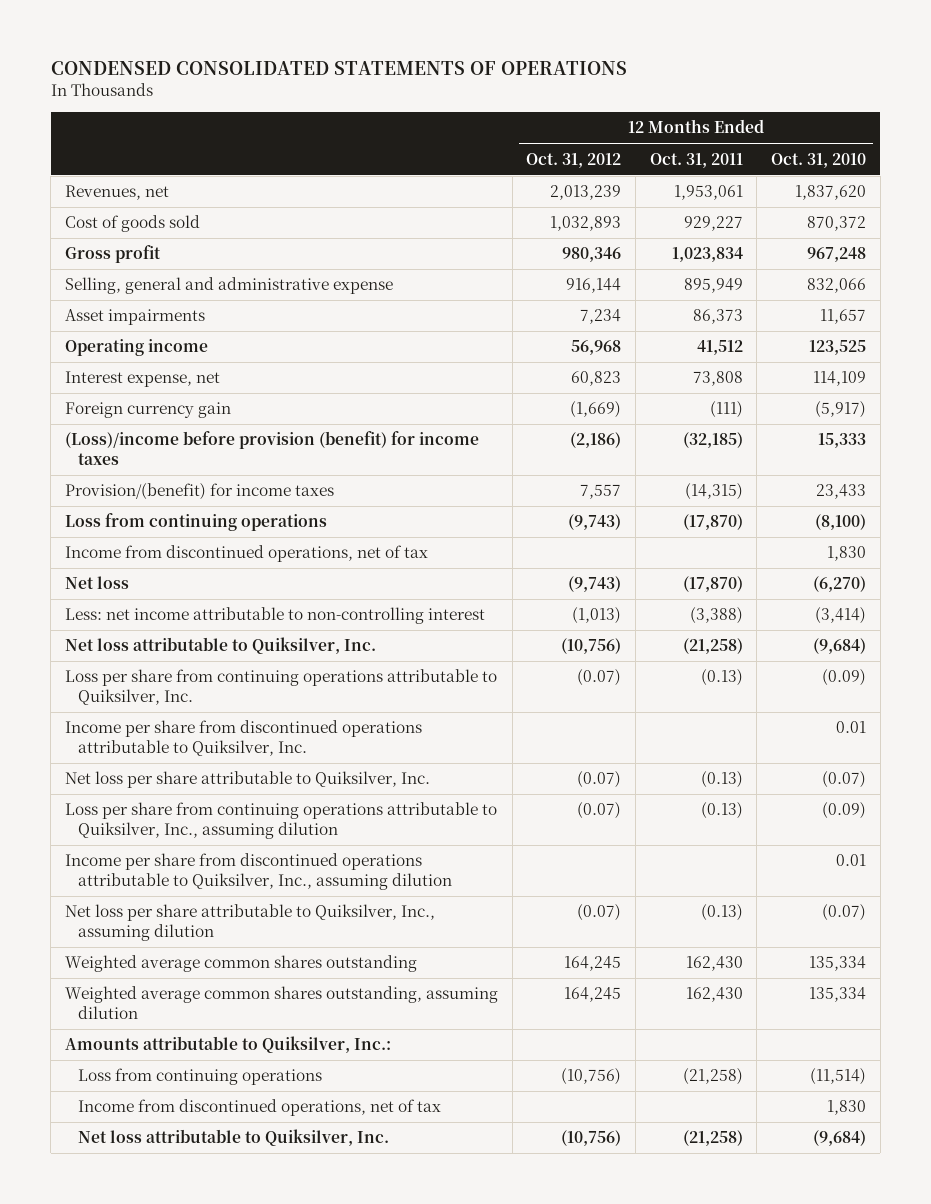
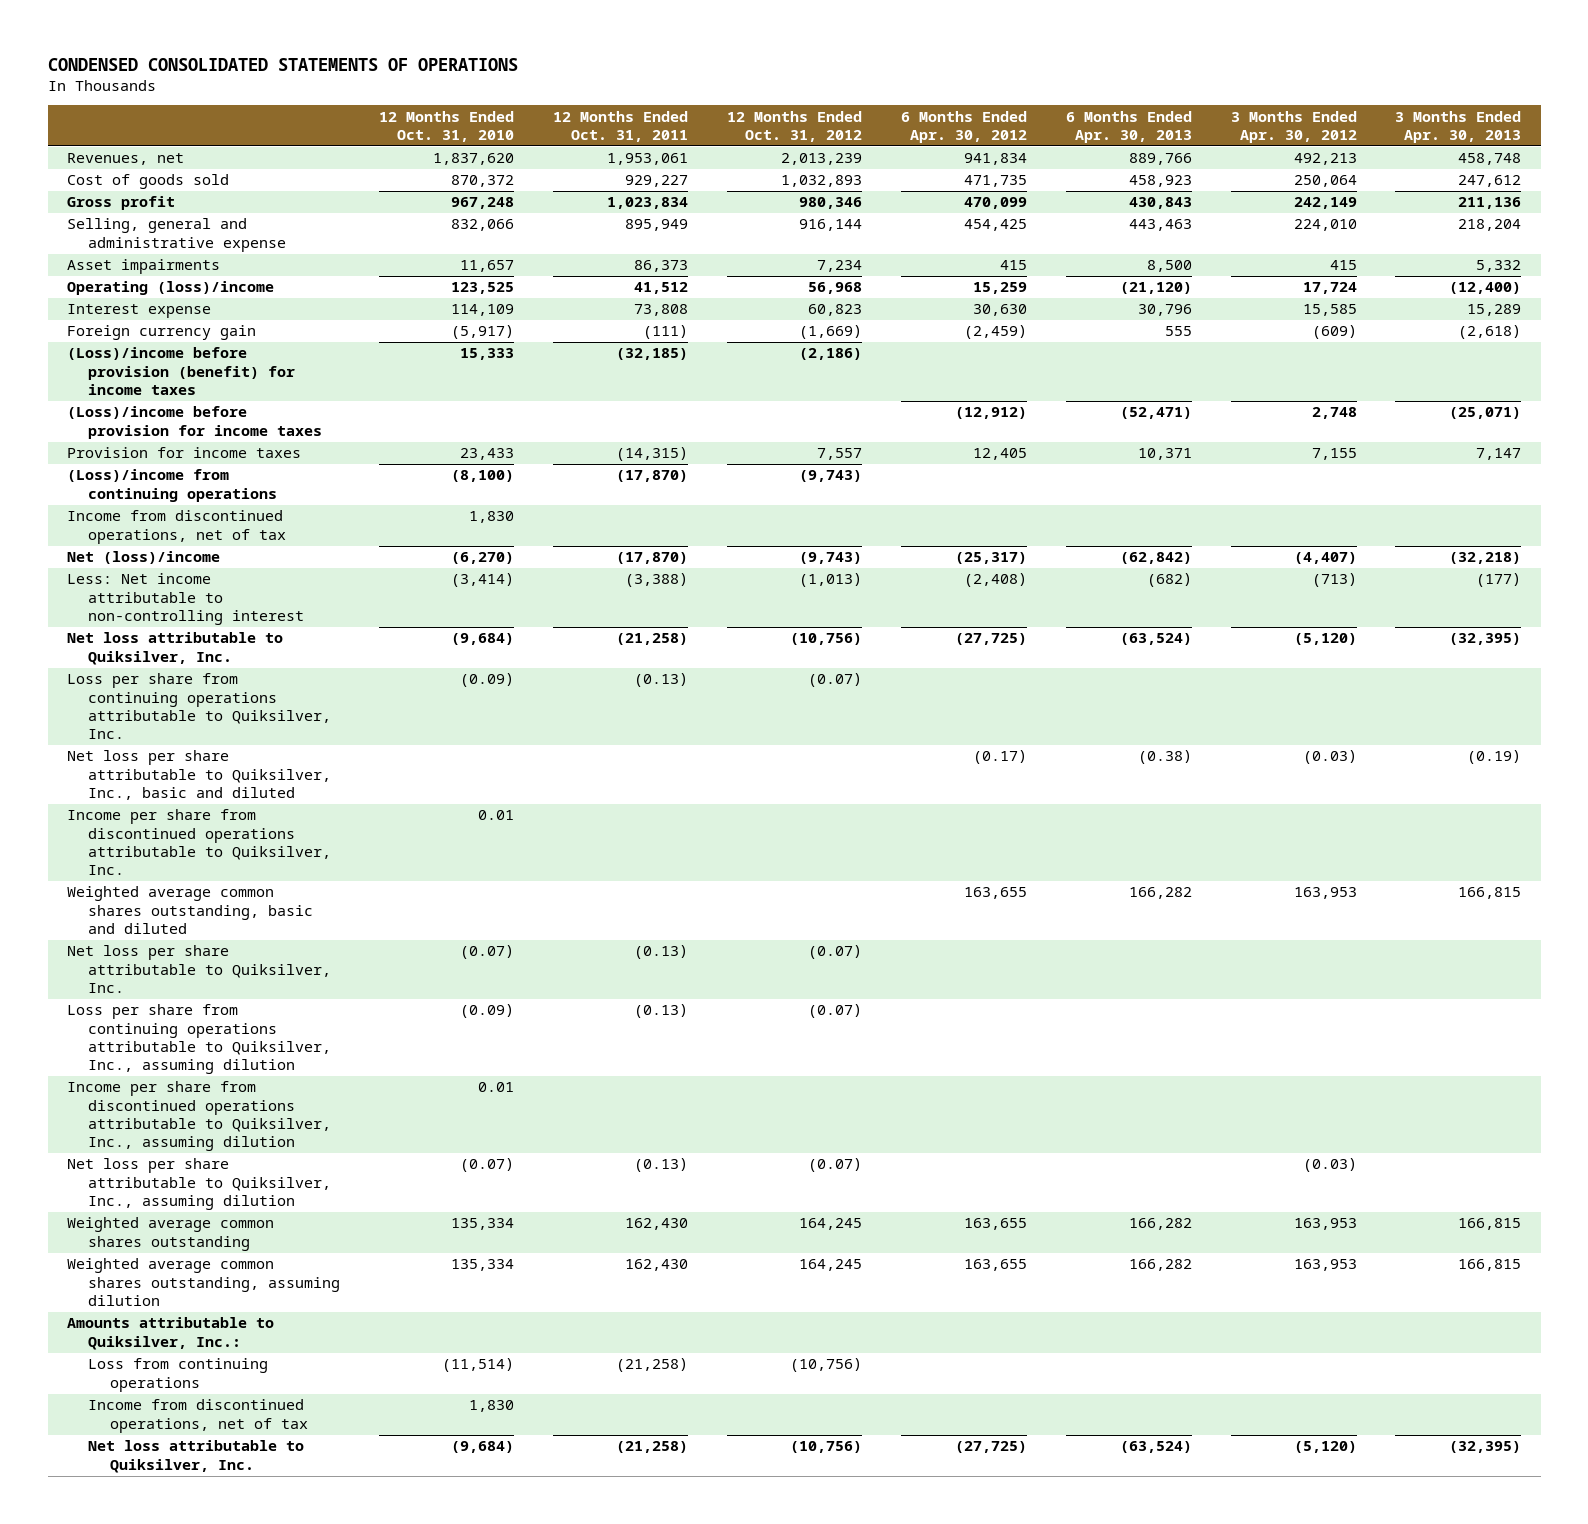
none -> [900,110,1027,144] 6 Months Ended Apr. 30, 2012
none -> [1065,110,1192,144] 6 Months Ended Apr. 30, 2013
none -> [1230,110,1357,144] 3 Months Ended Apr. 30, 2012
none -> [1395,110,1522,144] 3 Months Ended Apr. 30, 2013
[64,339,208,357] Operating income -> [67,281,275,296] Operating (loss)/income
[64,371,220,388] Interest expense, net -> [67,304,212,319] Interest expense
none -> [67,406,323,439] (Loss)/income before provision for income taxes
[64,483,334,501] Provision/(benefit) for income taxes -> [67,447,302,459] Provision for income taxes
[64,513,327,532] Loss from continuing operations -> [67,469,278,502] (Loss)/income from continuing operations
[64,576,129,590] Net loss -> [67,551,221,565] Net (loss)/income
[64,607,485,625] Less: net income attributable to non-controlling interest -> [67,573,305,625] Less: Net income attributable to non-controlling interest
none -> [67,750,332,800] Net loss per share attributable to Quiksilver, Inc., basic and diluted
none -> [67,886,314,934] Weighted average common shares outstanding, basic and diluted

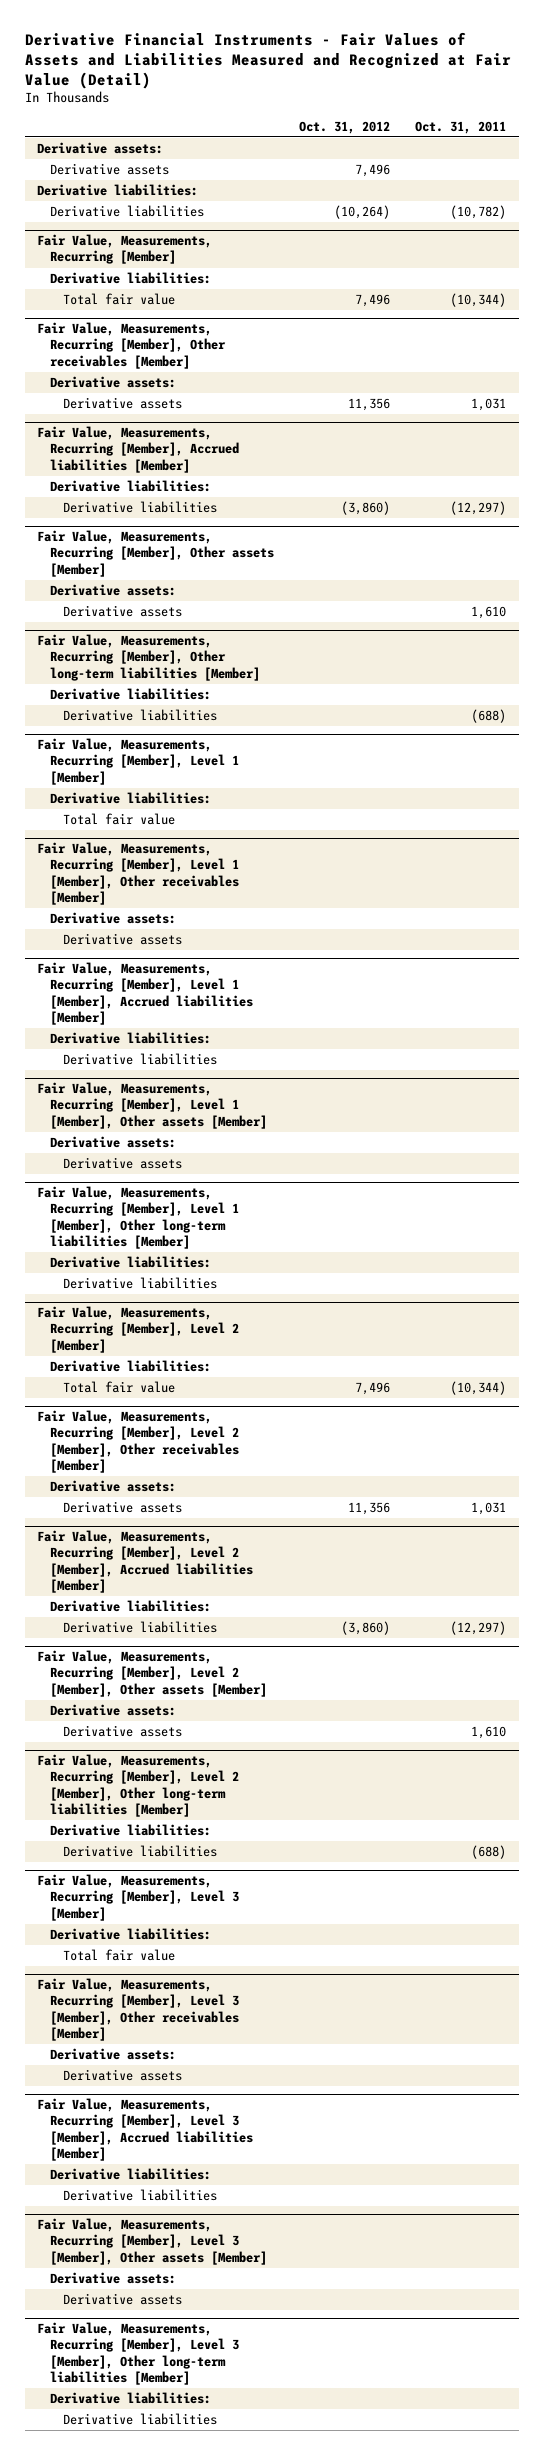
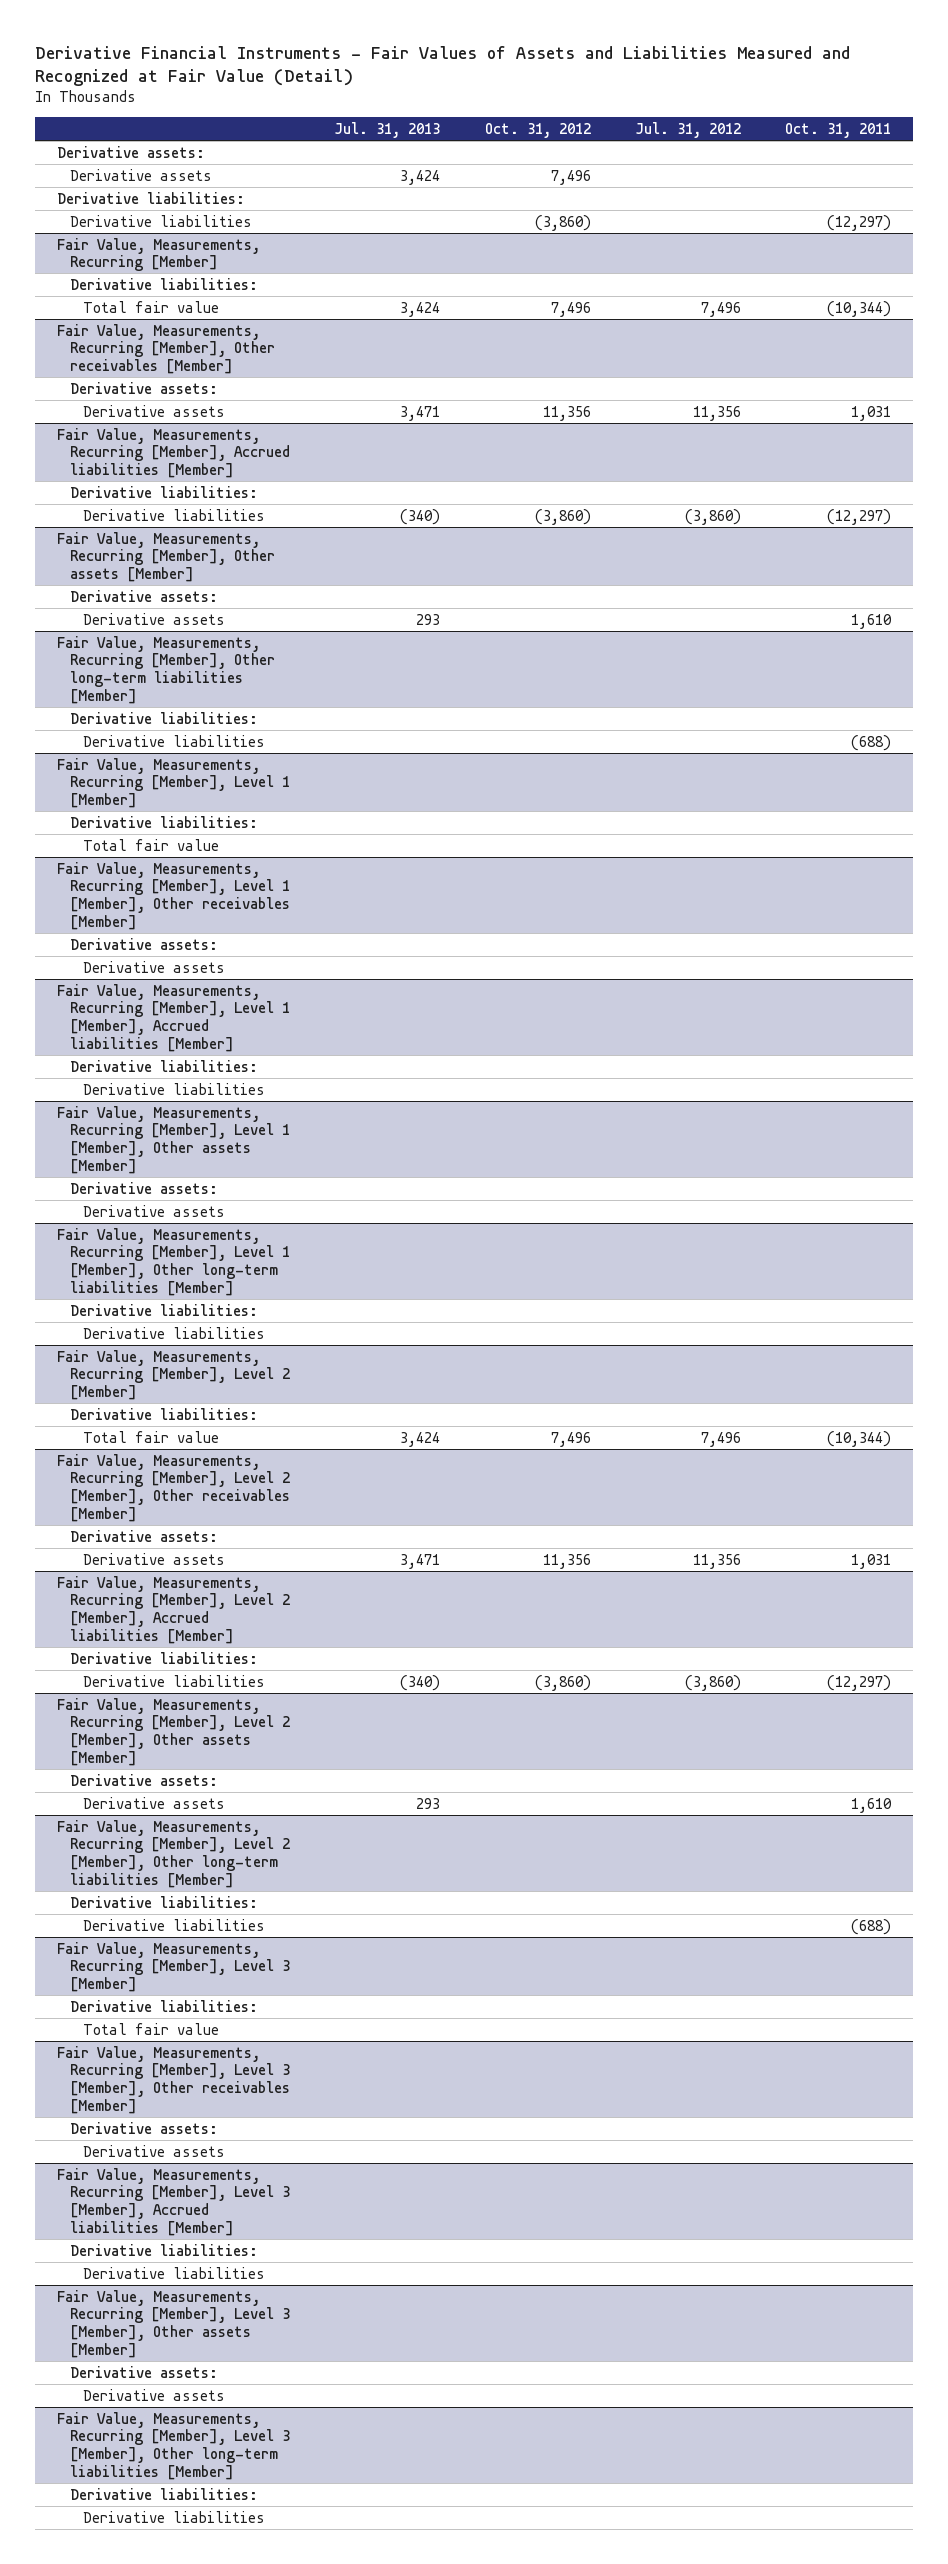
none -> [334,122,441,139] Jul. 31, 2013
none -> [634,122,741,139] Jul. 31, 2012
[334,205,391,220] (10,264) -> [534,214,591,231] (3,860)
[450,205,507,220] (10,782) -> [826,214,891,231] (12,297)

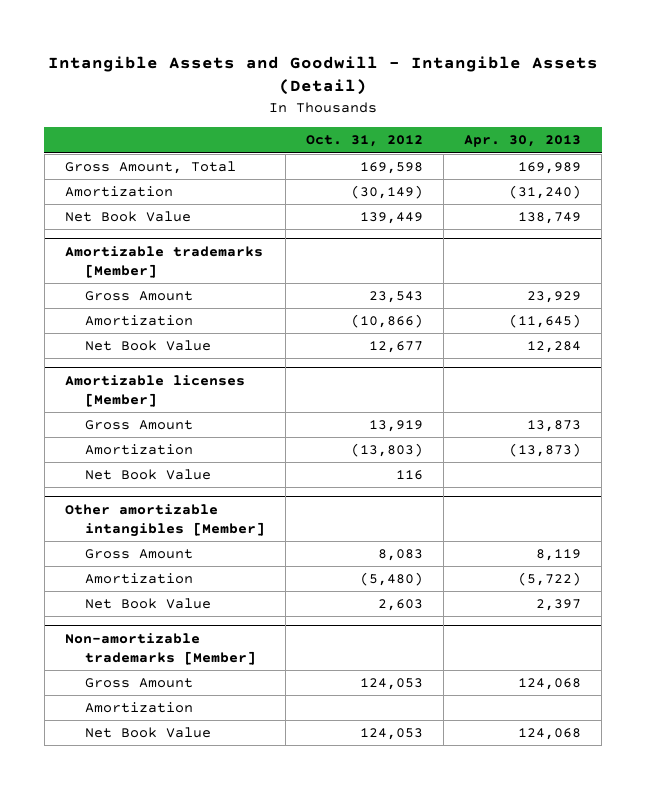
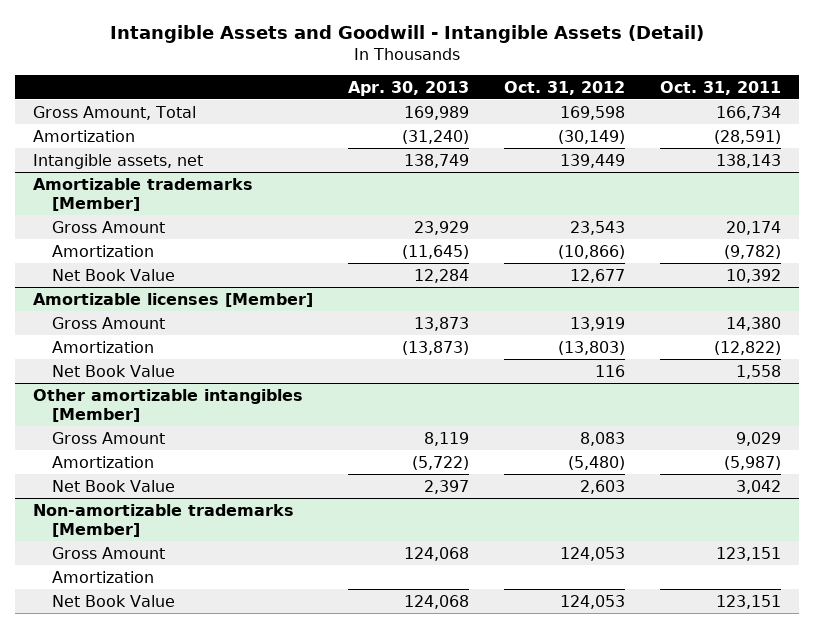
none -> [660,80,782,95] Oct. 31, 2011
[64,211,191,223] Net Book Value -> [33,153,204,169] Intangible assets, net

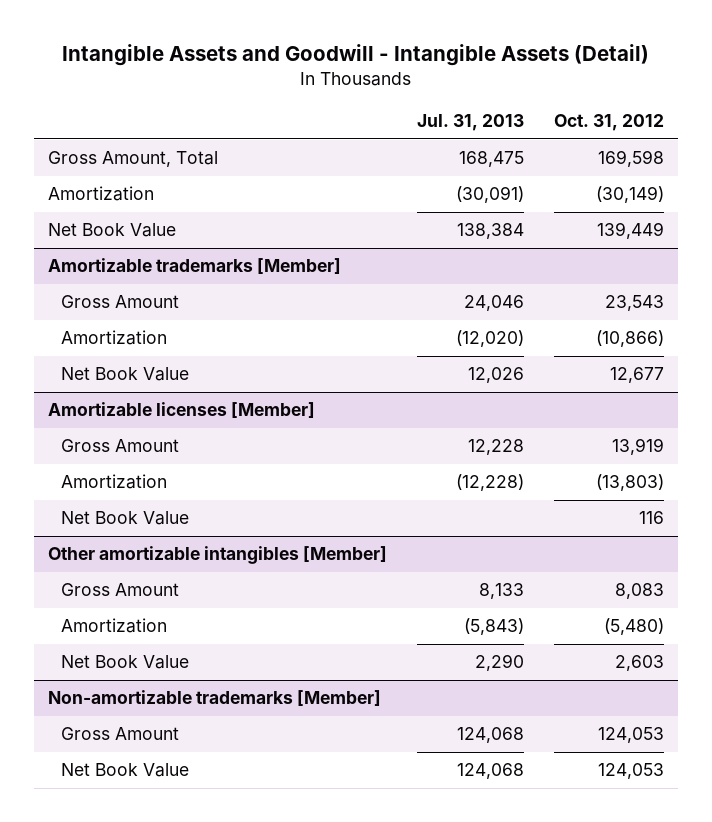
[348,80,470,96] Apr. 30, 2013 -> none
[660,80,782,95] Oct. 31, 2011 -> none
none -> [416,114,524,132] Jul. 31, 2013
[33,153,204,169] Intangible assets, net -> [48,223,177,238] Net Book Value
[52,570,155,583] Amortization -> none

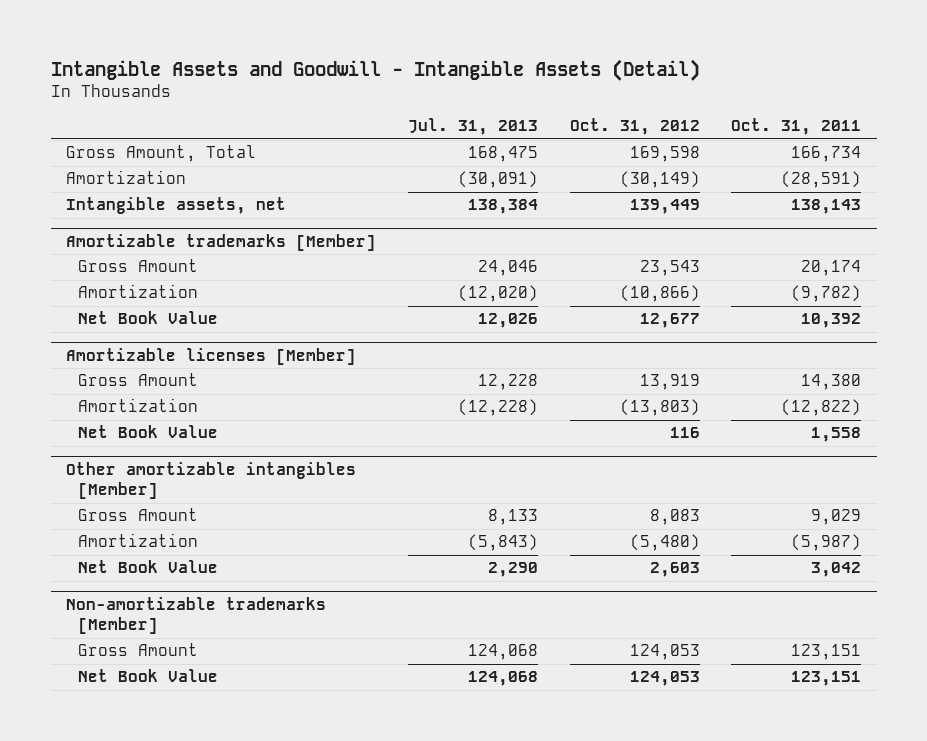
none -> [731,118,862,136] Oct. 31, 2011
[48,223,177,238] Net Book Value -> [66,197,287,215] Intangible assets, net

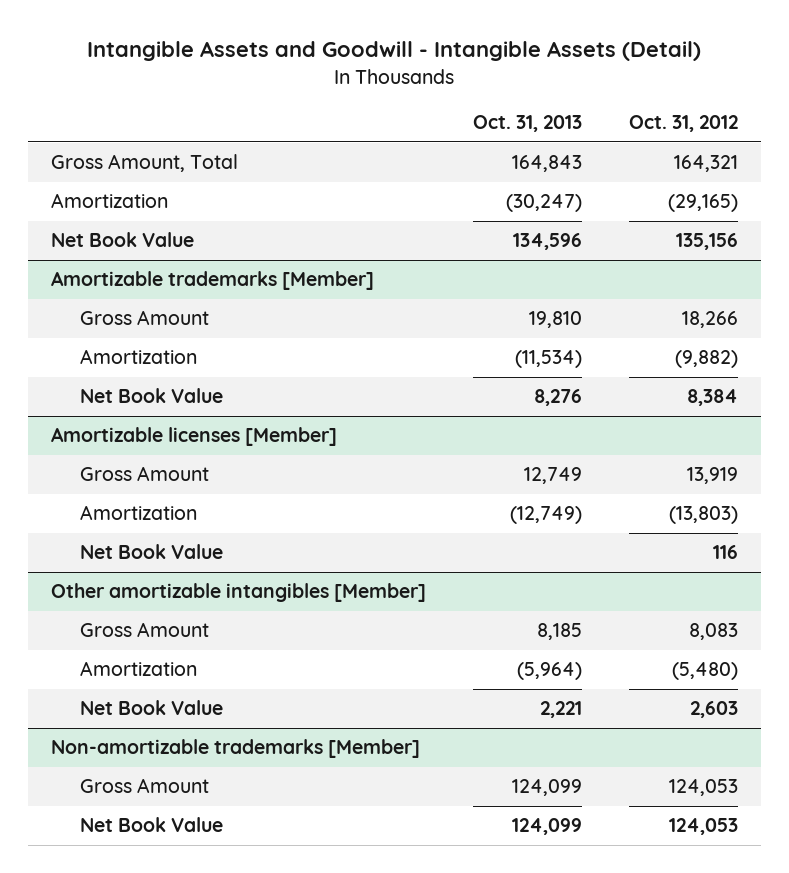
[407,118,538,136] Jul. 31, 2013 -> none
[731,118,862,136] Oct. 31, 2011 -> none
none -> [472,115,582,133] Oct. 31, 2013
[629,146,700,163] 169,598 -> [673,155,738,173] 164,321
[619,171,700,189] (30,149) -> [667,194,738,213] (29,165)
[66,197,287,215] Intangible assets, net -> [50,232,194,248] Net Book Value
[629,199,700,215] 139,449 -> [675,233,738,251] 135,156
[639,260,700,277] 23,543 -> [681,311,738,329] 18,266
[619,285,700,303] (10,866) -> [674,350,738,369] (9,882)
[639,313,700,329] 12,677 -> [686,389,738,407] 8,384

